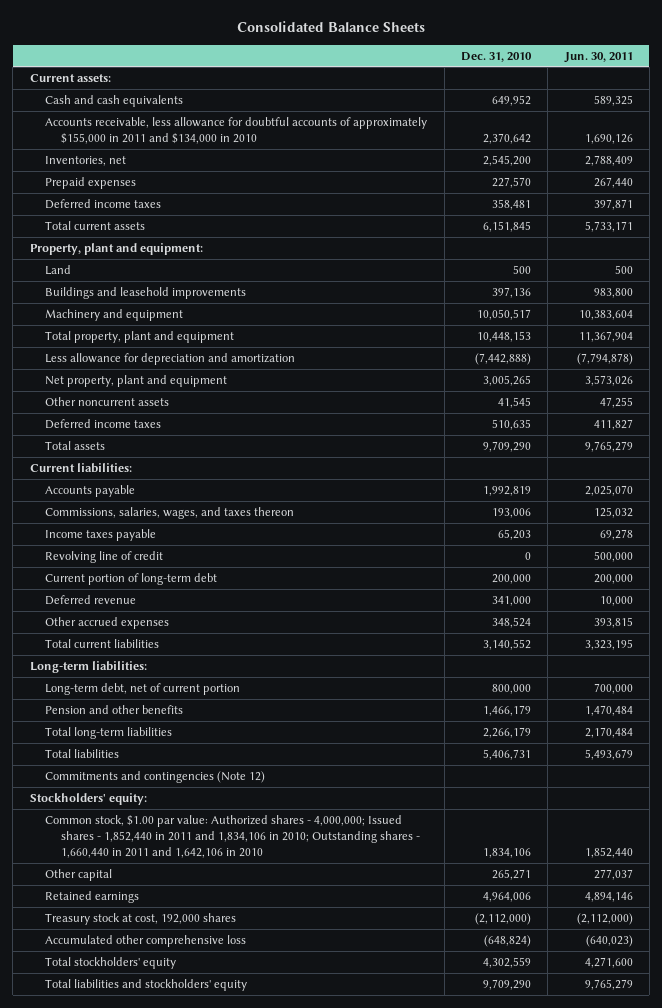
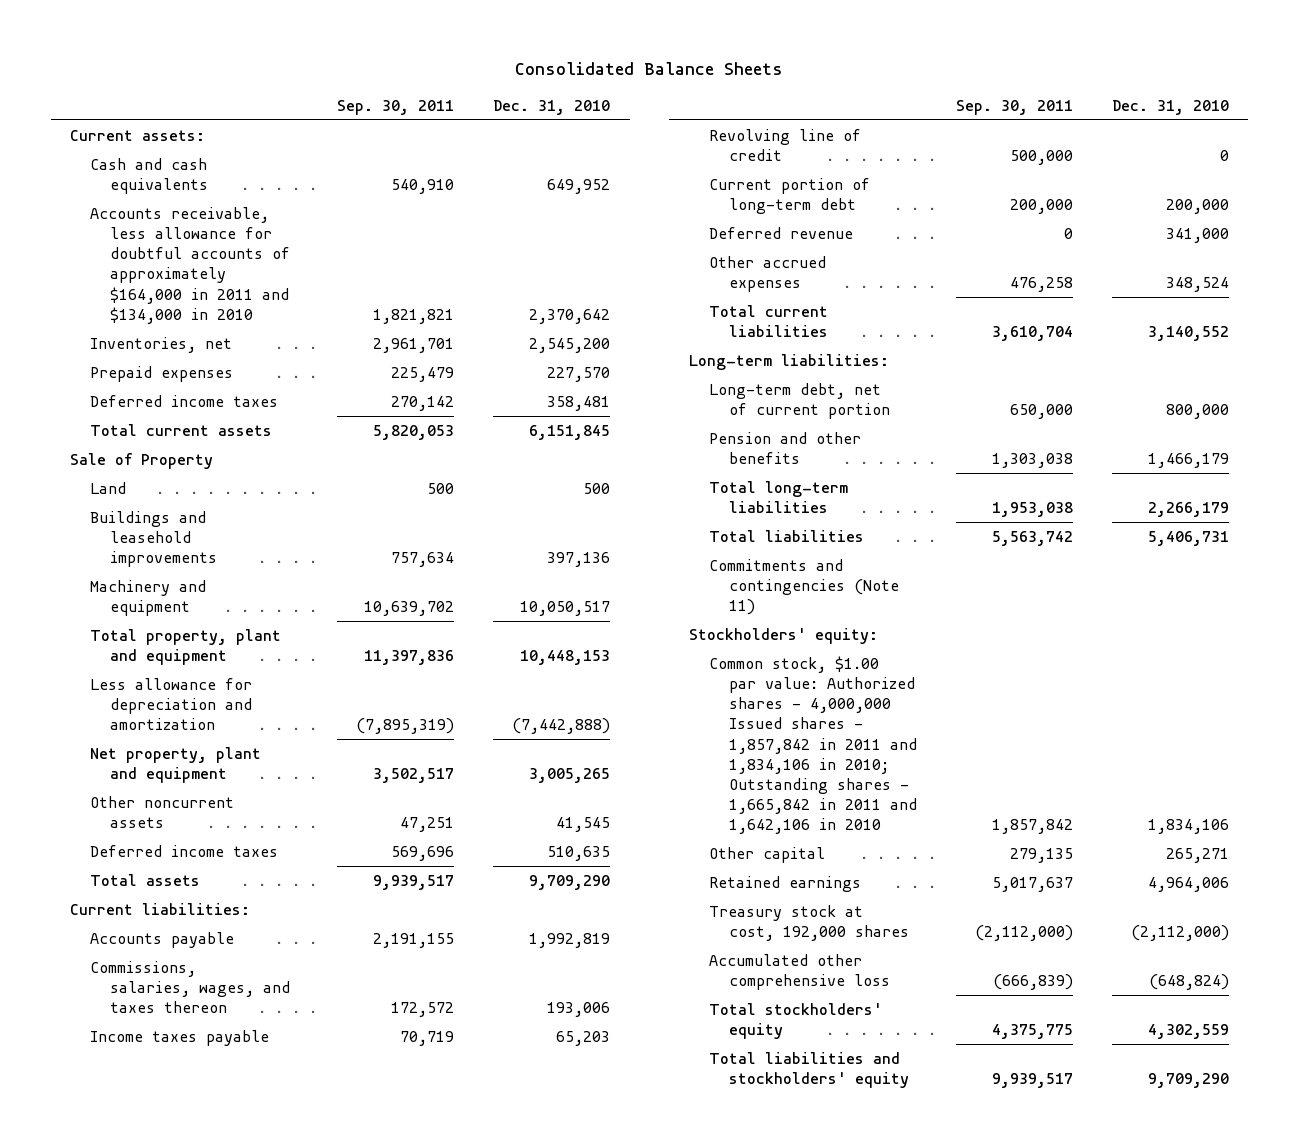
[563,51,633,63] Jun. 30, 2011 -> none
none -> [336,99,454,115] Sep. 30, 2011
[45,116,428,145] Accounts receivable, less allowance for doubtful accounts of approximately $155,000 in 2011 and $134,000 in 2010 -> [89,206,290,324] Accounts receivable, less allowance for doubtful accounts of approximately $164,000 in 2011 and $134,000 in 2010
[29,242,203,255] Property, plant and equipment: -> [70,452,214,469] Sale of Property
[45,770,266,783] Commitments and contingencies (Note 12) -> [708,558,899,616] Commitments and contingencies (Note 11)
[45,814,420,859] Common stock, $1.00 par value: Authorized shares - 4,000,000; Issued shares - 1,852,440 in 2011 and 1,834,106 in 2010; Outstanding shares - 1,660,440 in 2011 and 1,642,106 in 2010 -> [708,655,917,835] Common stock, $1.00 par value: Authorized shares - 4,000,000 Issued shares - 1,857,842 in 2011 and 1,834,106 in 2010; Outstanding shares - 1,665,842 in 2011 and 1,642,106 in 2010

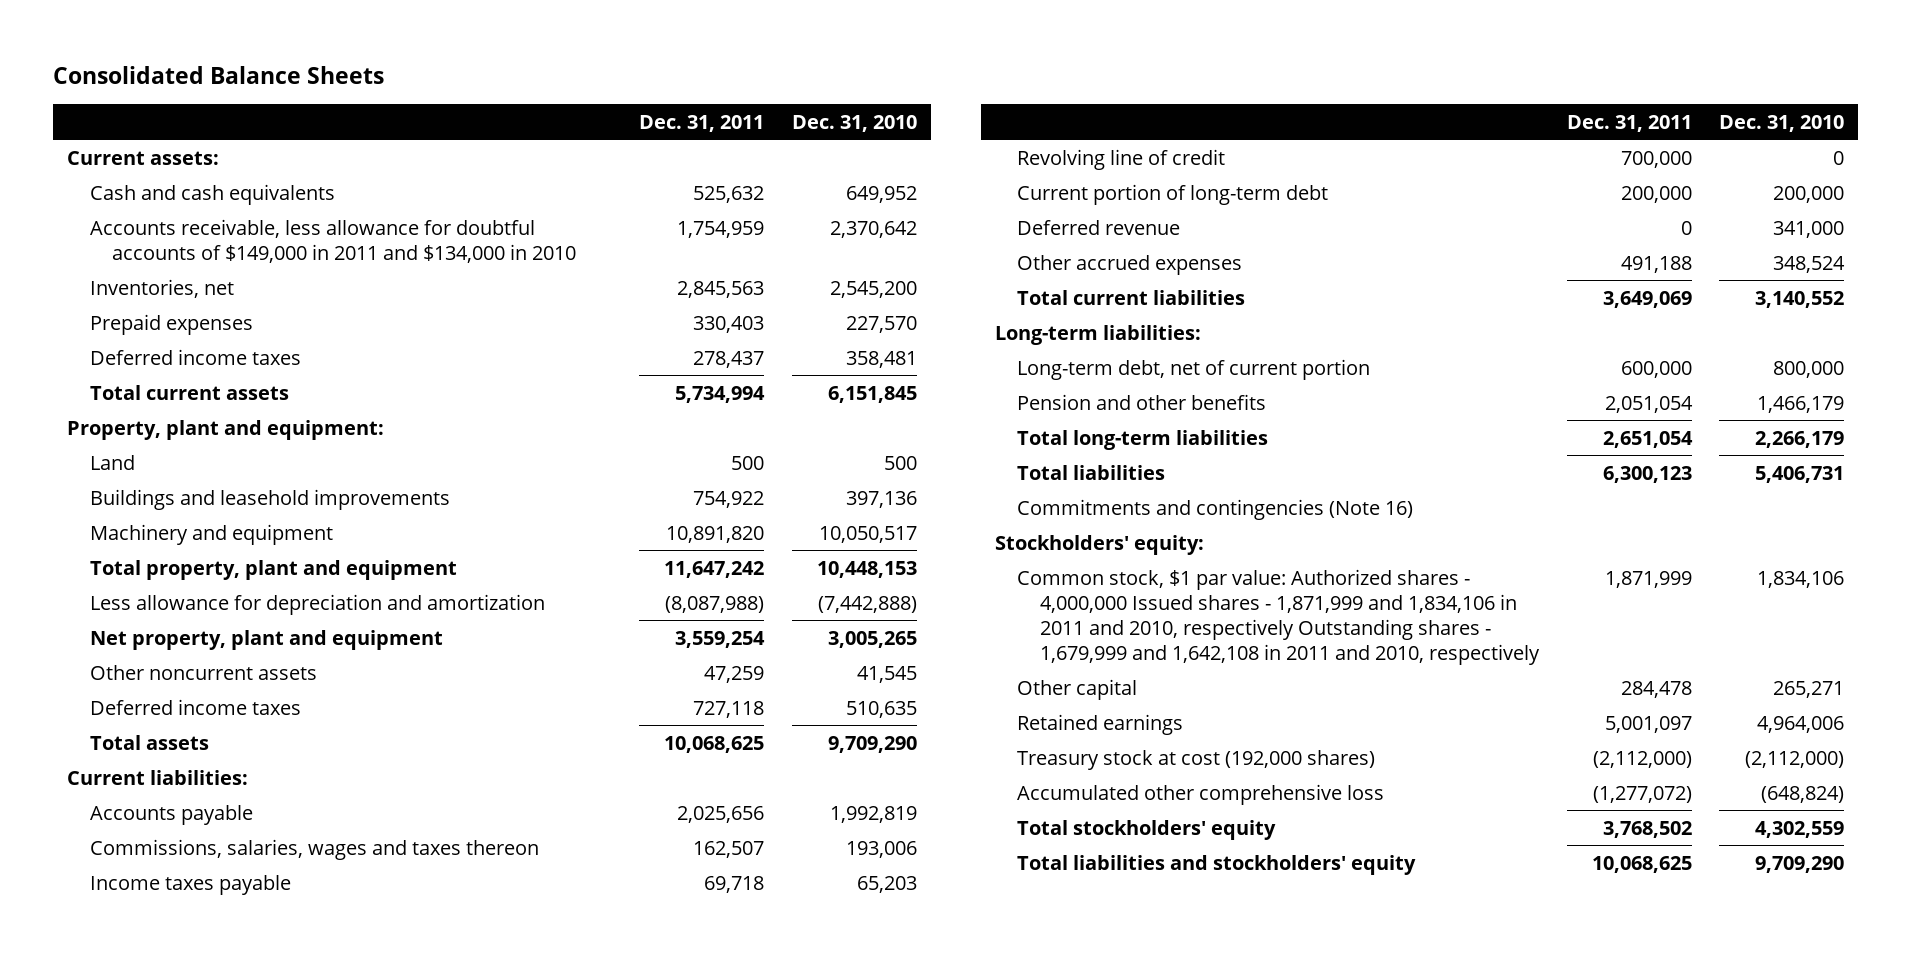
[336,99,454,115] Sep. 30, 2011 -> none
none -> [639,114,765,132] Dec. 31, 2011
[89,206,290,324] Accounts receivable, less allowance for doubtful accounts of approximately $164,000 in 2011 and $134,000 in 2010 -> [89,218,577,263] Accounts receivable, less allowance for doubtful accounts of $149,000 in 2011 and $134,000 in 2010
[70,452,214,469] Sale of Property -> [67,419,385,440] Property, plant and equipment:
[89,960,290,1014] Commissions, salaries, wages, and taxes thereon -> [89,838,539,860] Commissions, salaries, wages and taxes thereon
[708,558,899,616] Commitments and contingencies (Note 11) -> [1017,498,1414,520] Commitments and contingencies (Note 16)
[708,655,917,835] Common stock, $1.00 par value: Authorized shares - 4,000,000 Issued shares - 1,857,842 in 2011 and 1,834,106 in 2010; Outstanding shares - 1,665,842 in 2011 and 1,642,106 in 2010 -> [1017,568,1540,665] Common stock, $1 par value: Authorized shares - 4,000,000 Issued shares - 1,871,999 and 1,834,106 in 2011 and 2010, respectively Outstanding shares - 1,679,999 and 1,642,108 in 2011 and 2010, respectively
[708,904,909,941] Treasury stock at cost, 192,000 shares -> [1017,749,1376,770] Treasury stock at cost (192,000 shares)

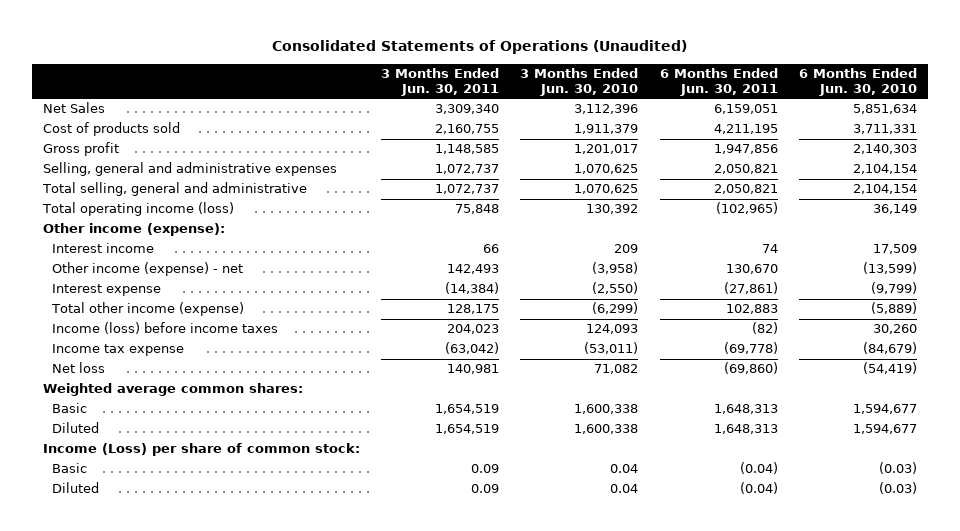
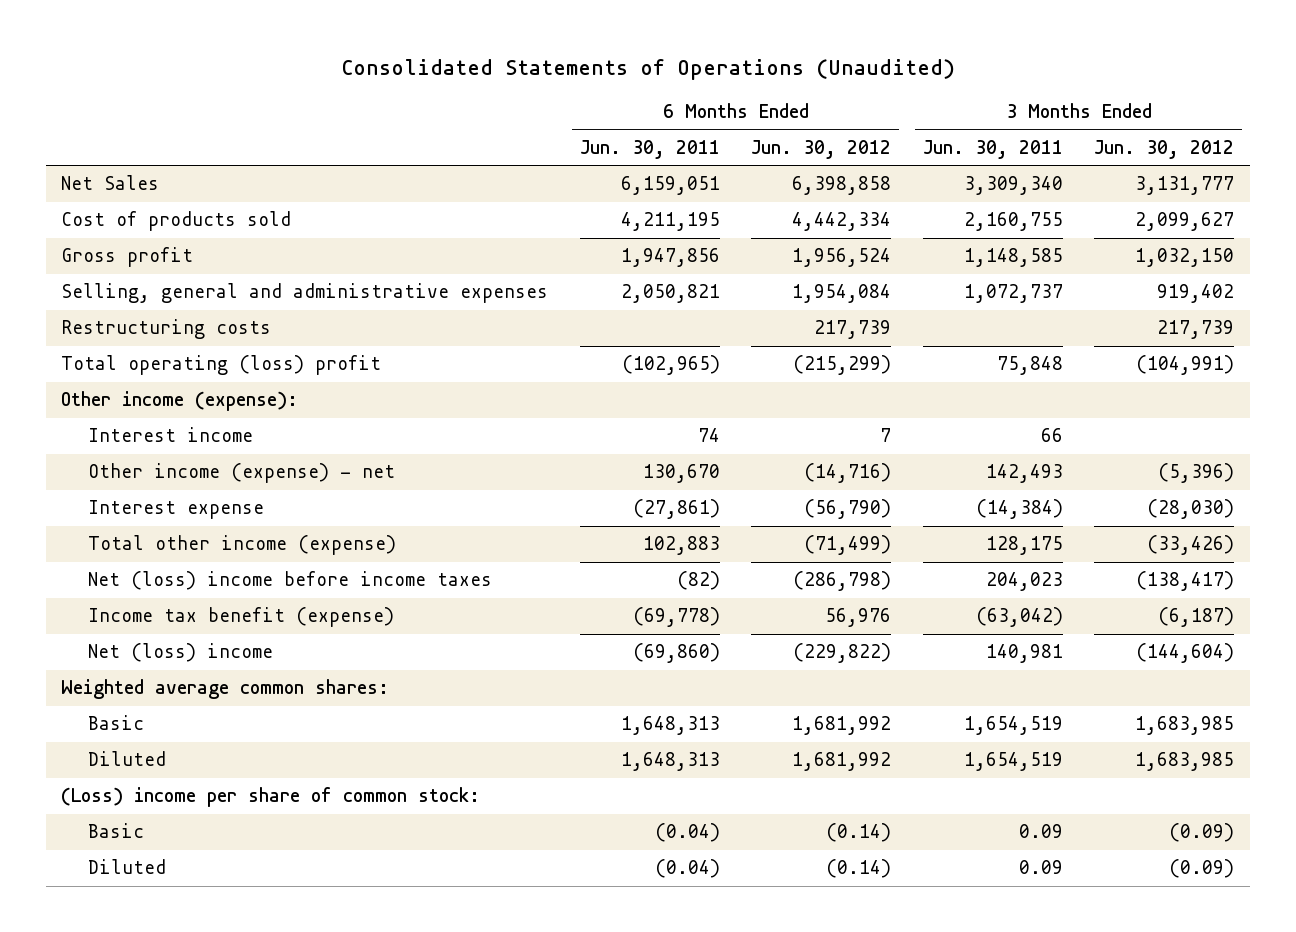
[520,67,639,97] 3 Months Ended Jun. 30, 2010 -> none
[798,67,917,97] 6 Months Ended Jun. 30, 2010 -> none
none -> [751,139,892,159] Jun. 30, 2012
none -> [1094,139,1235,159] Jun. 30, 2012
[41,182,307,197] Total selling, general and administrative -> none
none -> [61,319,272,340] Restructuring costs
[41,202,234,217] Total operating income (loss) -> [61,355,382,376] Total operating (loss) profit
[51,322,278,335] Income (loss) before income taxes -> [88,571,493,591] Net (loss) income before income taxes
[51,344,184,357] Income tax expense -> [88,607,395,628] Income tax benefit (expense)
[51,362,105,374] Net loss -> [88,643,274,663] Net (loss) income
[42,443,360,457] Income (Loss) per share of common stock: -> [61,787,481,808] (Loss) income per share of common stock:

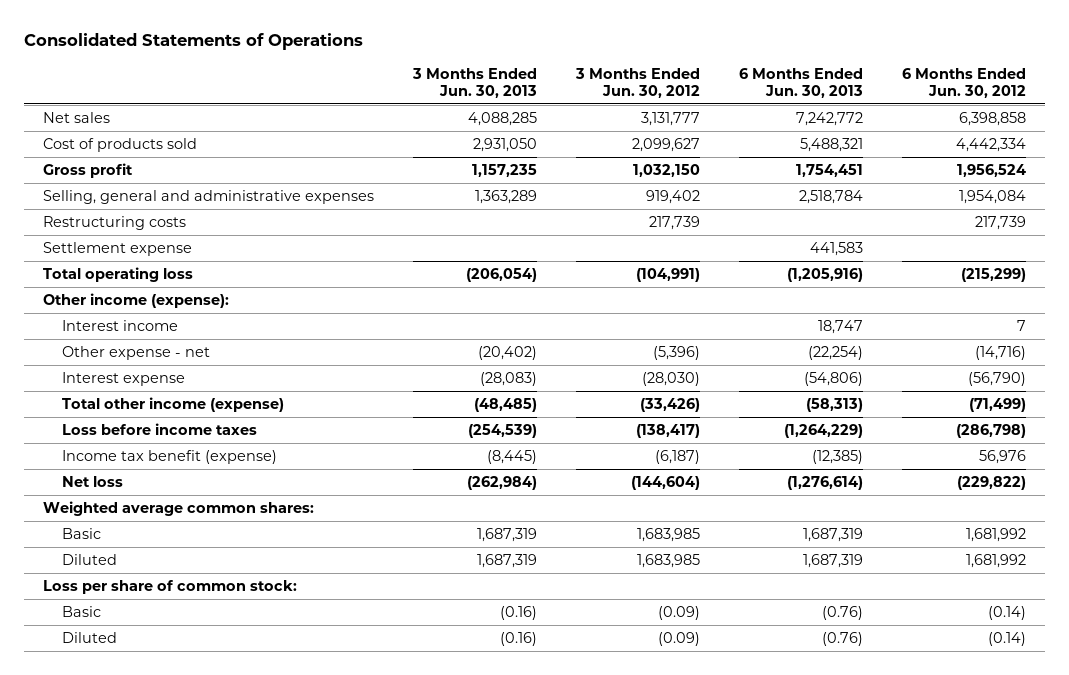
[340,58,955,80] Consolidated Statements of Operations (Unaudited) -> [23,33,363,51] Consolidated Statements of Operations
[579,139,720,159] Jun. 30, 2011 -> none
[922,139,1063,159] Jun. 30, 2011 -> none
none -> [412,67,538,98] 3 Months Ended Jun. 30, 2013
none -> [739,67,864,98] 6 Months Ended Jun. 30, 2013
[61,175,160,191] Net Sales -> [43,111,111,123] Net sales
none -> [43,241,193,256] Settlement expense
[61,355,382,376] Total operating (loss) profit -> [43,266,194,282] Total operating loss
[88,463,396,484] Other income (expense) - net -> [61,345,210,360] Other expense - net
[88,571,493,591] Net (loss) income before income taxes -> [61,422,257,435] Loss before income taxes
[88,643,274,663] Net (loss) income -> [61,475,123,487] Net loss
[61,787,481,808] (Loss) income per share of common stock: -> [43,579,298,594] Loss per share of common stock:

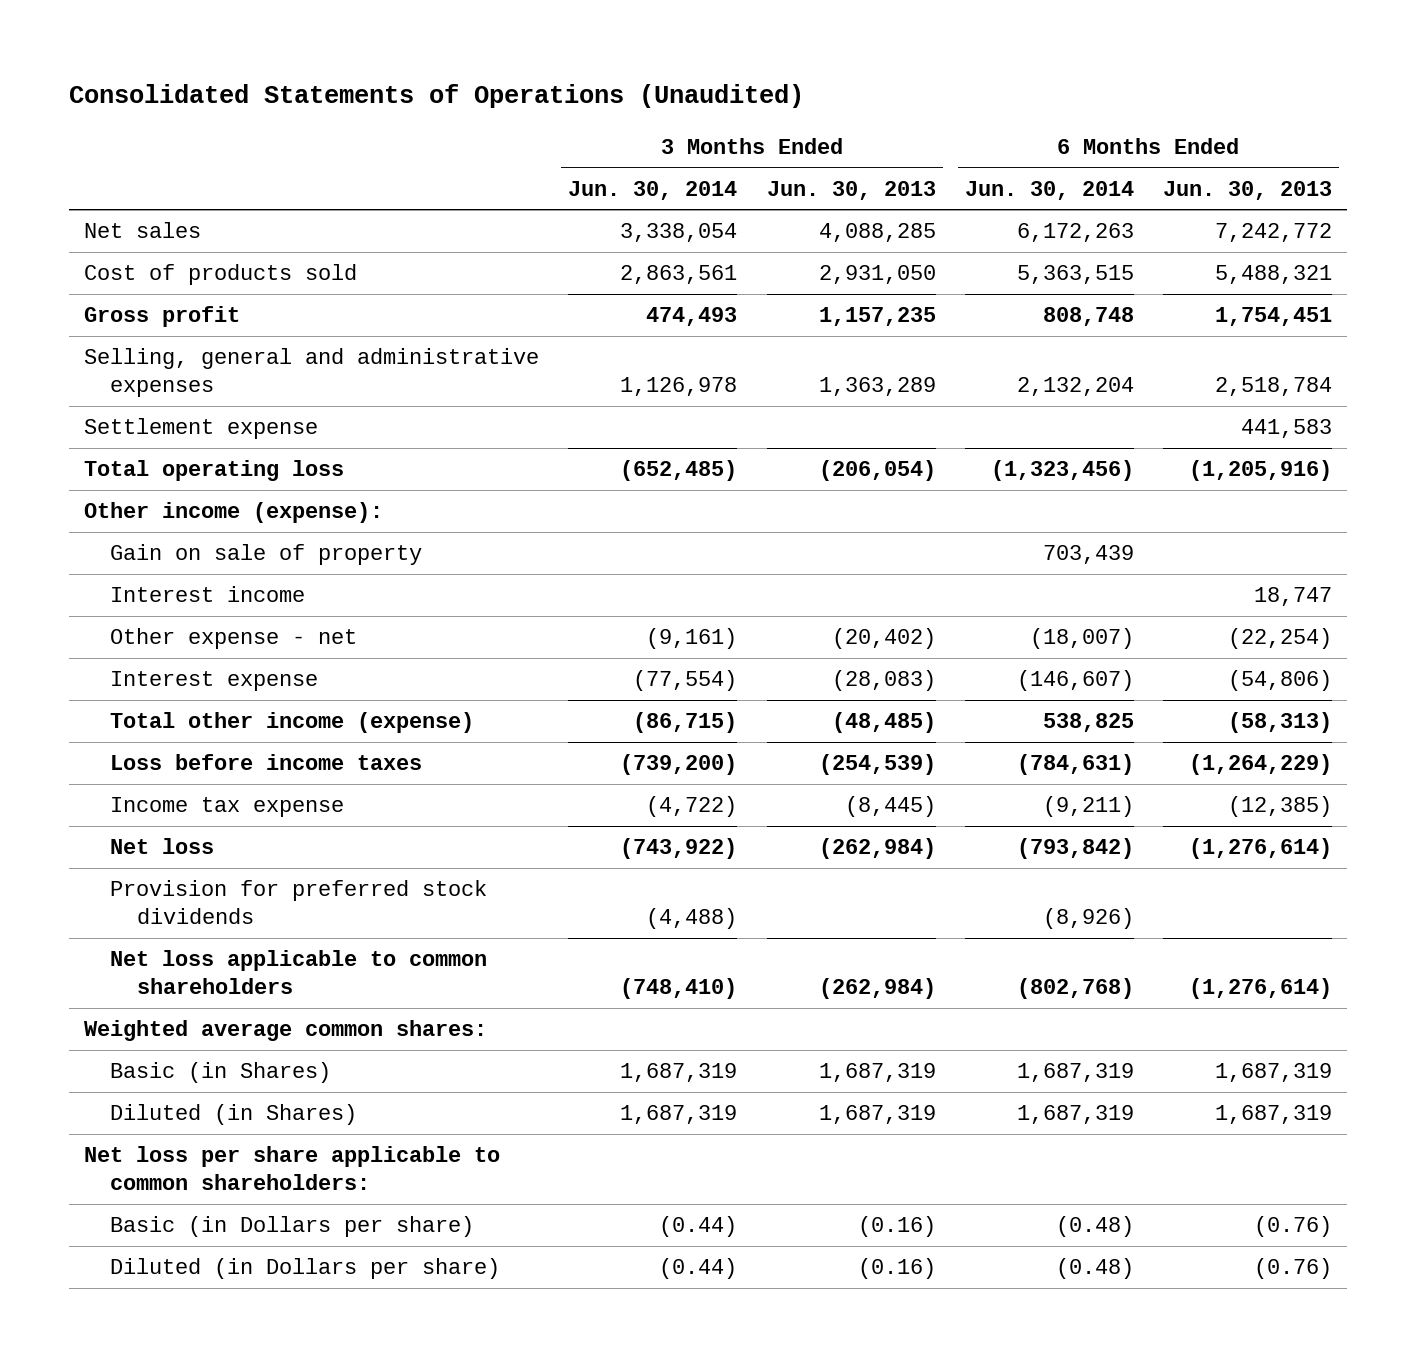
[23,33,363,51] Consolidated Statements of Operations -> [69,84,805,109] Consolidated Statements of Operations (Unaudited)
[575,67,701,98] 3 Months Ended Jun. 30, 2012 -> none
[902,67,1027,98] 6 Months Ended Jun. 30, 2012 -> none
none -> [568,180,738,200] Jun. 30, 2014
none -> [964,180,1134,200] Jun. 30, 2014
[43,215,187,230] Restructuring costs -> none
none -> [110,544,423,566] Gain on sale of property
[61,449,277,464] Income tax benefit (expense) -> [110,797,345,818] Income tax expense
none -> [110,880,488,924] Provision for preferred stock dividends
none -> [110,950,488,994] Net loss applicable to common shareholders
[43,579,298,594] Loss per share of common stock: -> none
[61,527,101,539] Basic -> [110,1062,332,1084] Basic (in Shares)
[61,553,117,565] Diluted -> [110,1104,358,1126] Diluted (in Shares)
none -> [83,1146,500,1190] Net loss per share applicable to common shareholders:
[61,605,101,617] Basic -> [110,1216,475,1238] Basic (in Dollars per share)
[61,631,117,643] Diluted -> [110,1258,501,1280] Diluted (in Dollars per share)

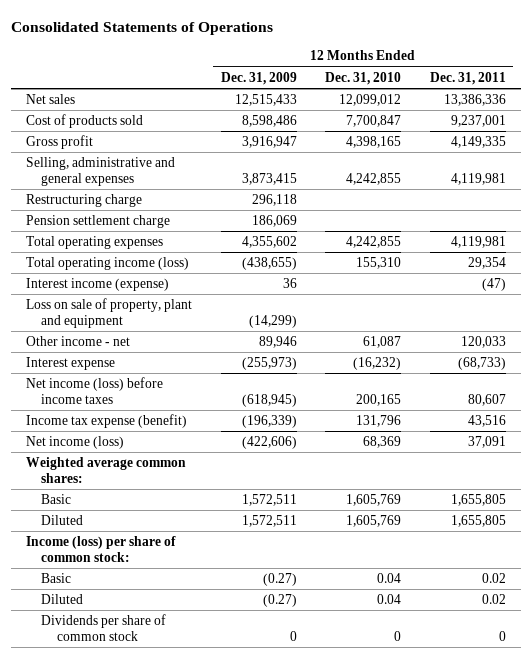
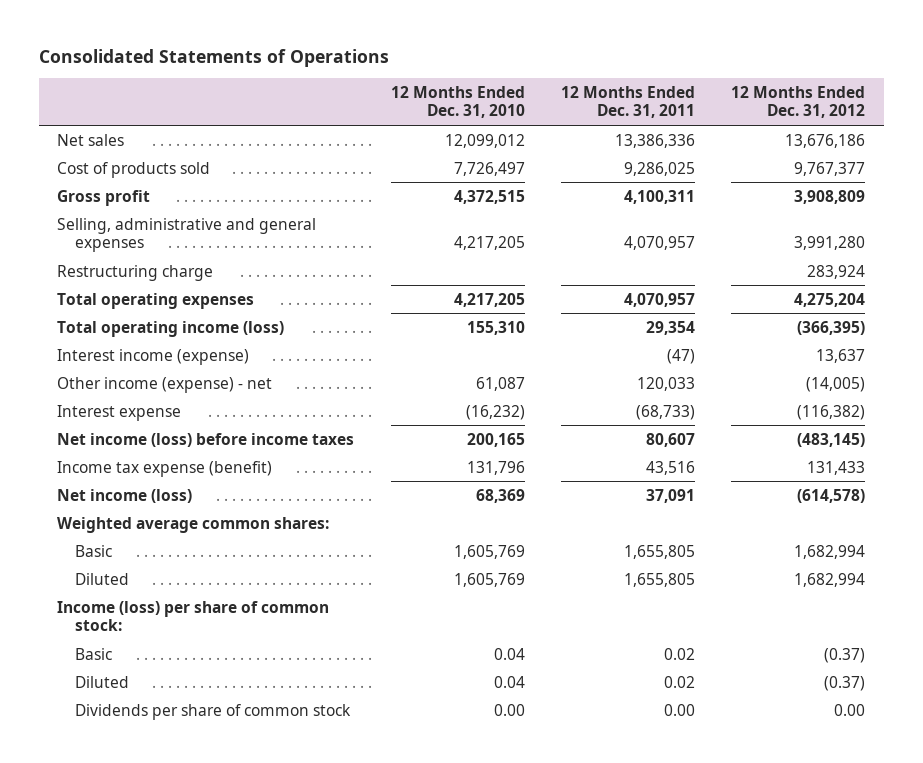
[220,71,297,85] Dec. 31, 2009 -> none
none -> [731,85,866,119] 12 Months Ended Dec. 31, 2012
[346,115,402,128] 7,700,847 -> [453,161,525,176] 7,726,497
[451,115,507,128] 9,237,001 -> [623,161,695,176] 9,286,025
[346,136,402,149] 4,398,165 -> [453,189,525,204] 4,372,515
[451,136,507,149] 4,149,335 -> [623,189,695,204] 4,100,311
[346,172,402,185] 4,242,855 -> [453,236,525,251] 4,217,205
[451,172,507,185] 4,119,981 -> [623,236,695,251] 4,070,957
[25,215,170,229] Pension settlement charge -> none
[346,236,402,249] 4,242,855 -> [453,292,525,307] 4,217,205
[451,236,507,249] 4,119,981 -> [623,292,695,307] 4,070,957
[25,298,192,328] Loss on sale of property, plant and equipment -> none
[25,336,130,347] Other income - net -> [57,376,273,393] Other income (expense) - net
[394,630,402,641] 0 -> [493,703,525,716] 0.00
[499,630,507,641] 0 -> [663,703,695,716] 0.00

